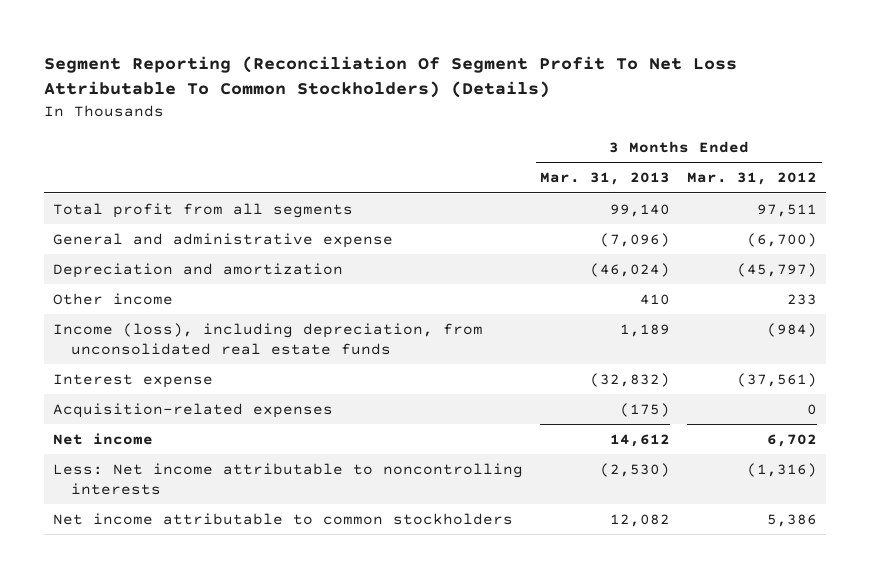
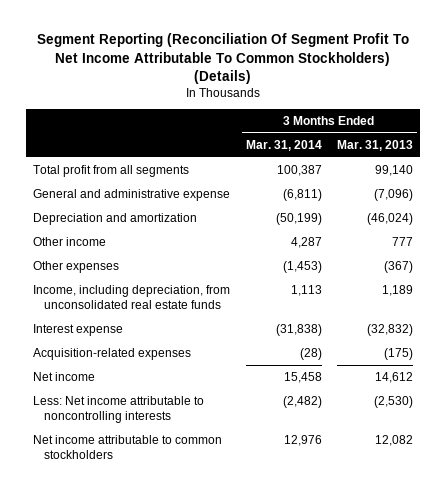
[44,56,738,99] Segment Reporting (Reconciliation Of Segment Profit To Net Loss Attributable To Common Stockholders) (Details) -> [37,33,410,84] Segment Reporting (Reconciliation Of Segment Profit To Net Income Attributable To Common Stockholders) (Details)
[687,172,818,186] Mar. 31, 2012 -> none
none -> [245,139,322,151] Mar. 31, 2014
[639,293,670,305] 410 -> [391,237,413,247] 777
none -> [33,261,120,274] Other expenses
[52,322,483,355] Income (loss), including depreciation, from unconsolidated real estate funds -> [33,285,231,309] Income, including depreciation, from unconsolidated real estate funds

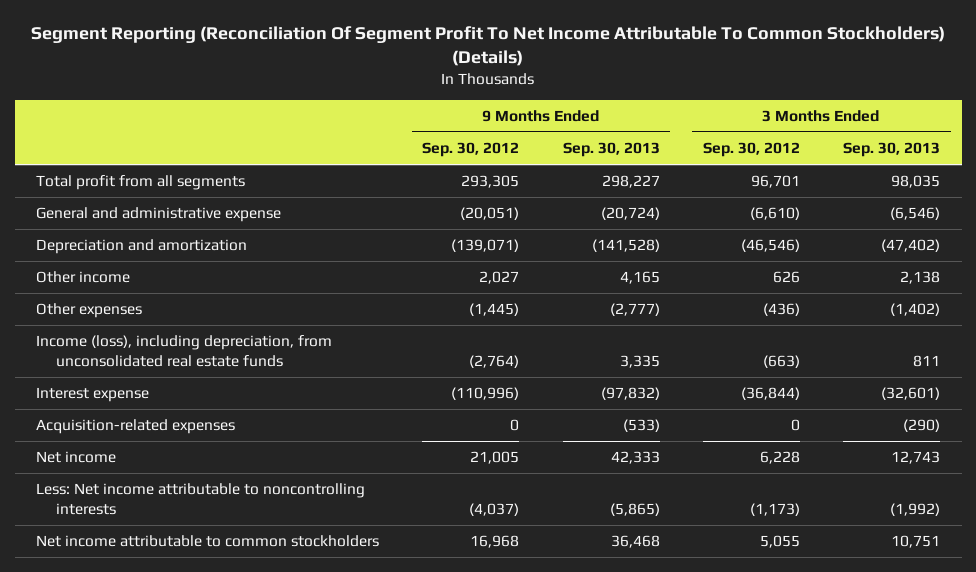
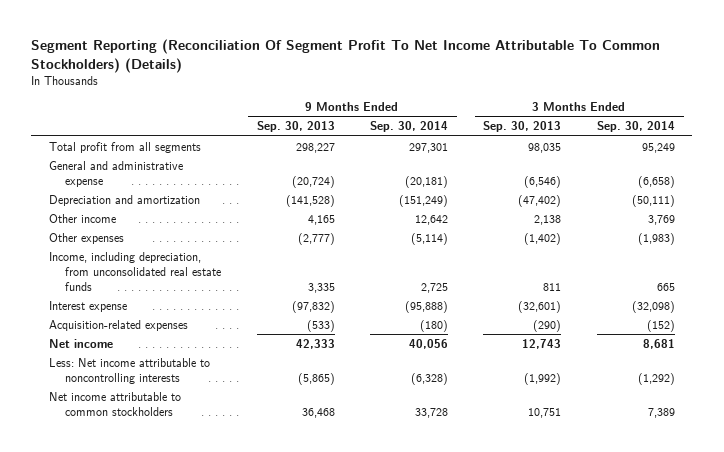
[422,141,520,157] Sep. 30, 2012 -> none
[702,141,800,157] Sep. 30, 2012 -> none
none -> [370,121,449,133] Sep. 30, 2014
none -> [596,121,675,133] Sep. 30, 2014
[36,335,333,368] Income (loss), including depreciation, from unconsolidated real estate funds -> [48,251,222,292] Income, including depreciation, from unconsolidated real estate funds

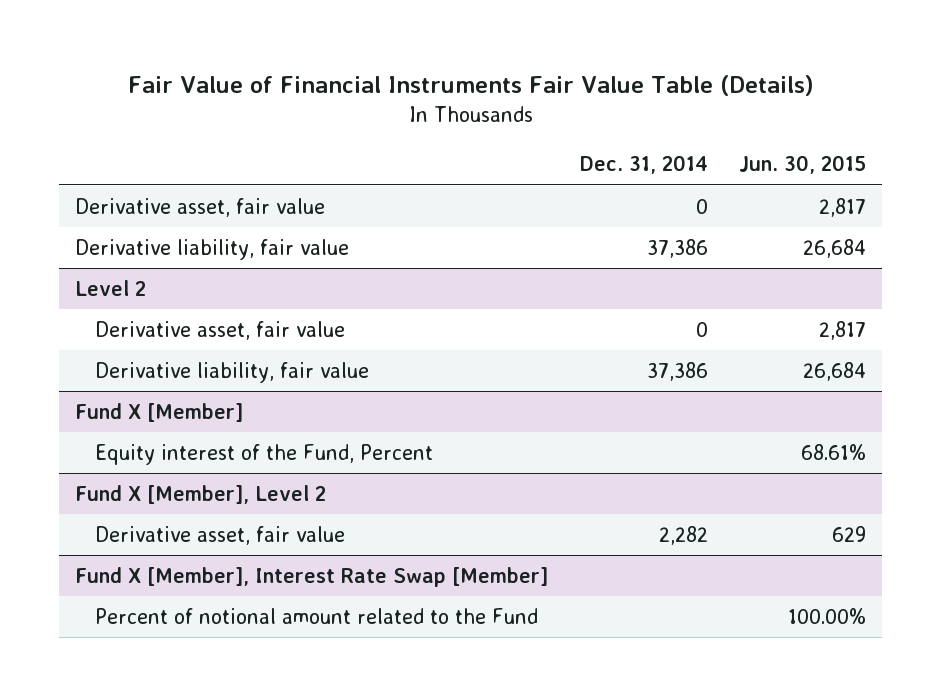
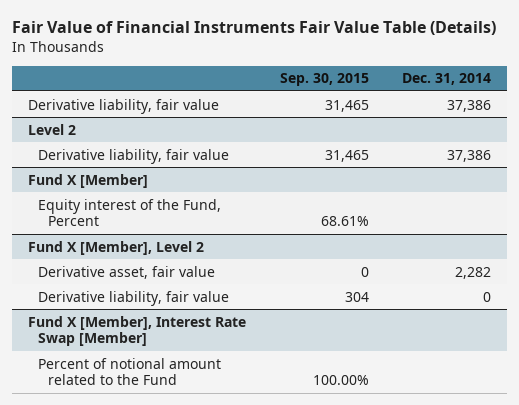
[739,155,867,175] Jun. 30, 2015 -> none
none -> [279,73,369,87] Sep. 30, 2015
[75,198,326,218] Derivative asset, fair value -> none
[94,321,345,341] Derivative asset, fair value -> none
none -> [38,290,230,306] Derivative liability, fair value

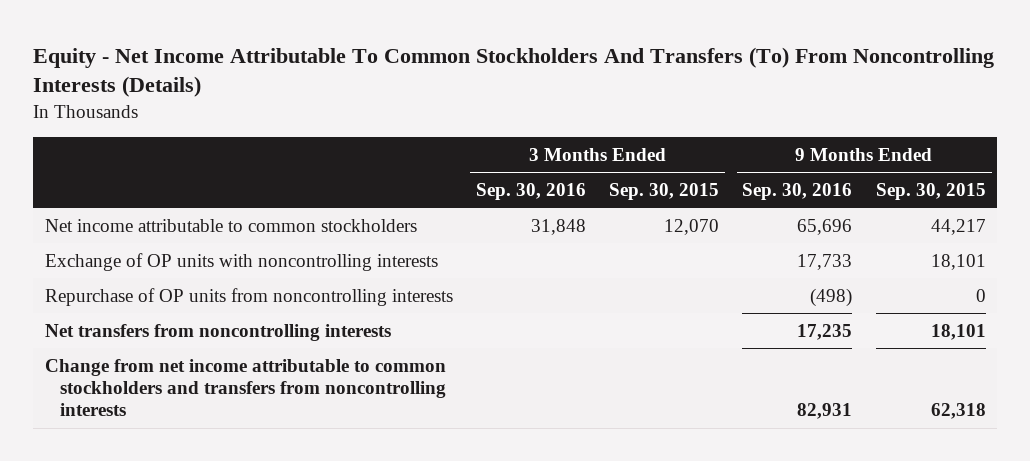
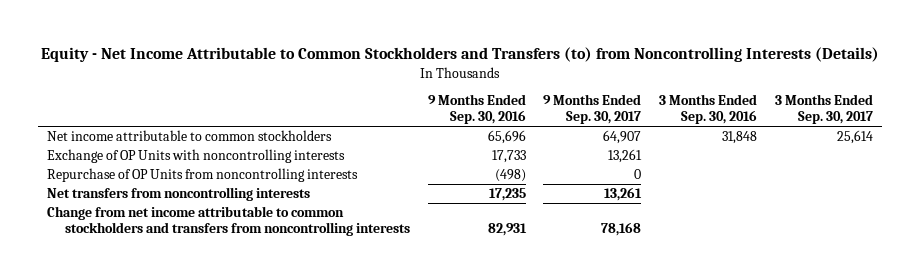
[33,46,995,98] Equity - Net Income Attributable To Common Stockholders And Transfers (To) From Noncontrolling Interests (Details) -> [41,47,880,63] Equity - Net Income Attributable to Common Stockholders and Transfers (to) from Noncontrolling Interests (Details)
[609,182,720,200] Sep. 30, 2015 -> none
[875,182,986,200] Sep. 30, 2015 -> none
none -> [543,94,642,125] 9 Months Ended Sep. 30, 2017
none -> [775,94,874,125] 3 Months Ended Sep. 30, 2017
[44,252,438,271] Exchange of OP units with noncontrolling interests -> [47,149,346,164] Exchange of OP Units with noncontrolling interests
[44,287,453,306] Repurchase of OP units from noncontrolling interests -> [47,168,359,183] Repurchase of OP Units from noncontrolling interests

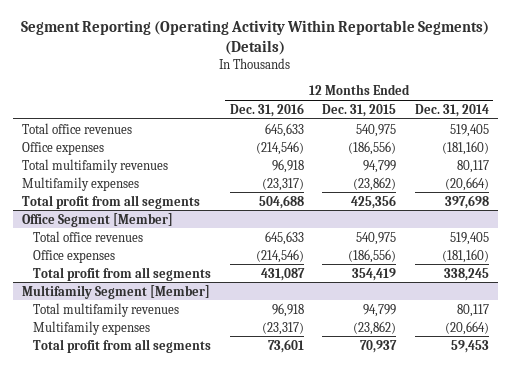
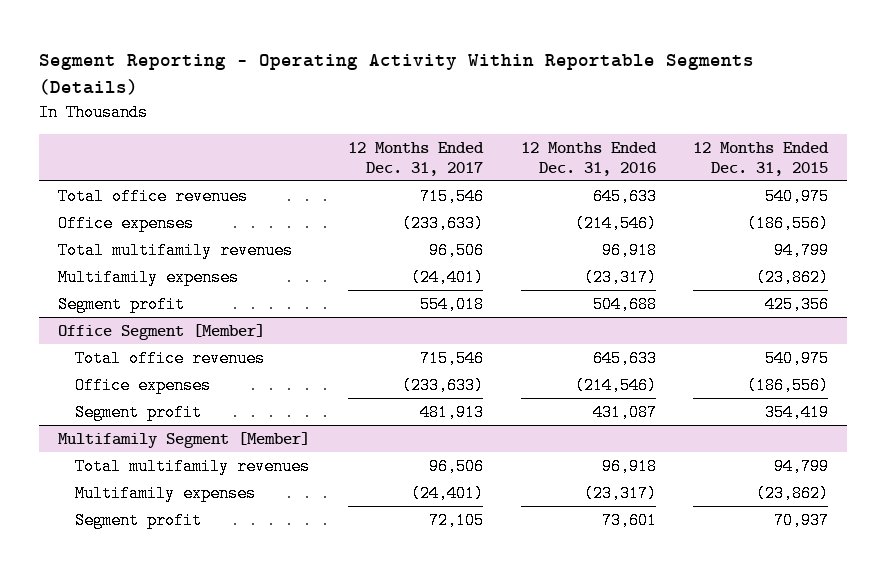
[21,20,490,56] Segment Reporting (Operating Activity Within Reportable Segments) (Details) -> [39,54,755,96] Segment Reporting - Operating Activity Within Reportable Segments (Details)
[414,103,489,117] Dec. 31, 2014 -> none
none -> [347,141,484,176] 12 Months Ended Dec. 31, 2017
[22,194,201,209] Total profit from all segments -> [58,295,186,313] Segment profit
[32,266,211,281] Total profit from all segments -> [75,403,203,421] Segment profit
[32,338,211,353] Total profit from all segments -> [75,511,203,529] Segment profit

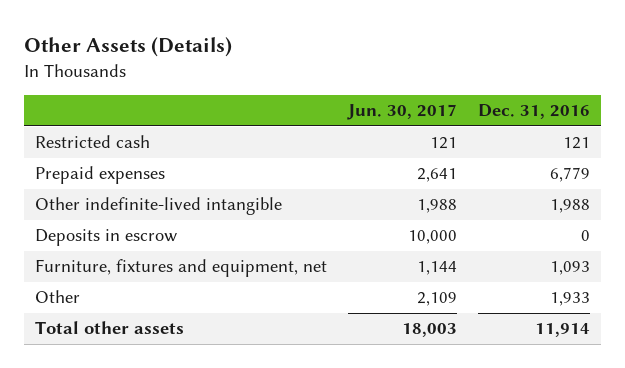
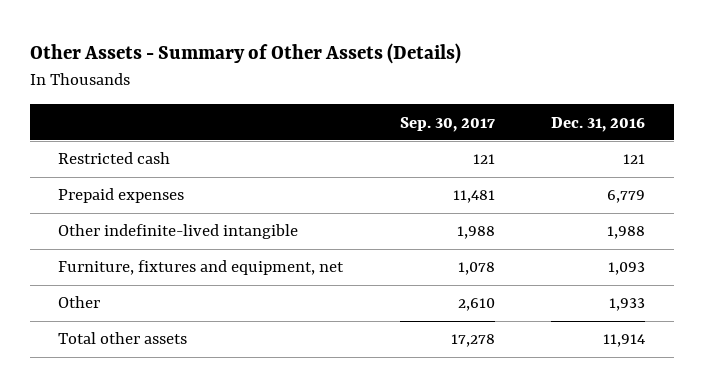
[23,37,232,58] Other Assets (Details) -> [29,43,461,65] Other Assets - Summary of Other Assets (Details)
[346,104,457,121] Jun. 30, 2017 -> none
none -> [399,116,495,132] Sep. 30, 2017
[34,229,177,247] Deposits in escrow -> none

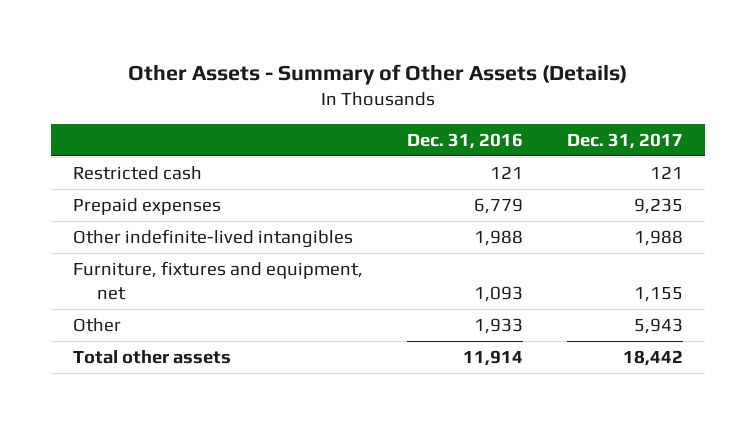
[399,116,495,132] Sep. 30, 2017 -> none
none -> [566,132,683,149] Dec. 31, 2017
[57,224,298,240] Other indefinite-lived intangible -> [73,229,354,249] Other indefinite-lived intangibles

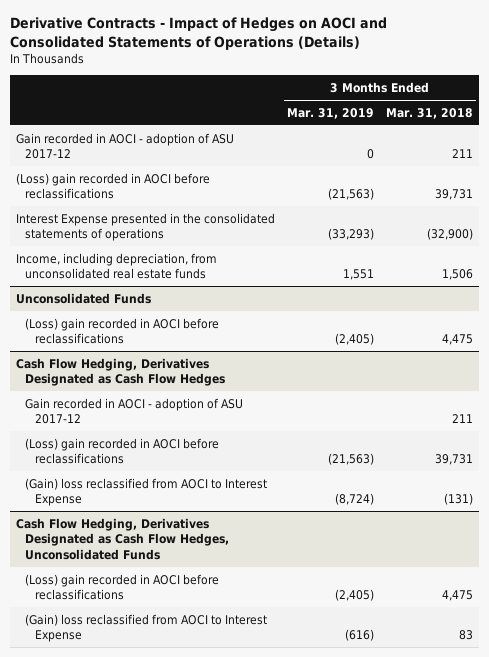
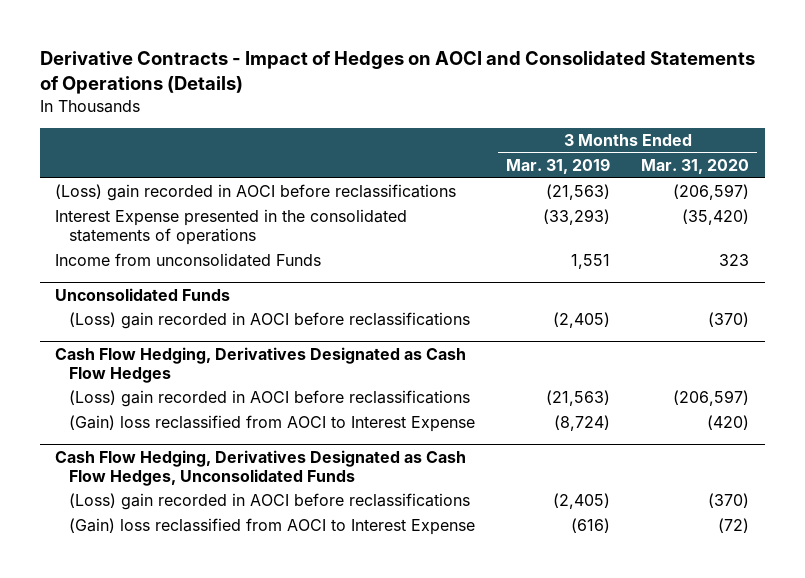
[386,107,474,119] Mar. 31, 2018 -> none
none -> [641,159,750,175] Mar. 31, 2020
[15,132,234,160] Gain recorded in AOCI - adoption of ASU 2017-12 -> none
[15,252,217,280] Income, including depreciation, from unconsolidated real estate funds -> [55,253,322,268] Income from unconsolidated Funds
[25,397,244,425] Gain recorded in AOCI - adoption of ASU 2017-12 -> none

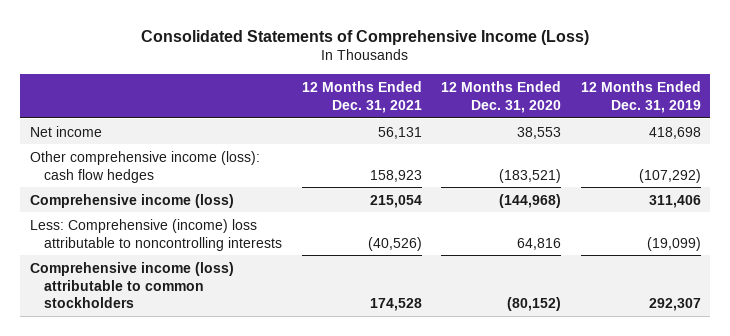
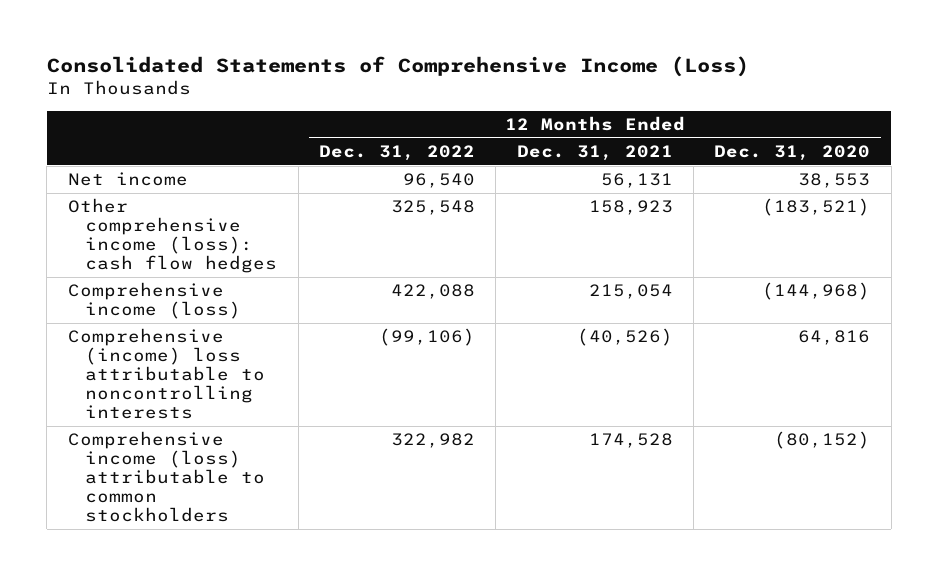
[580,80,701,113] 12 Months Ended Dec. 31, 2019 -> none
none -> [318,145,475,162] Dec. 31, 2022
[29,218,283,251] Less: Comprehensive (income) loss attributable to noncontrolling interests -> [67,328,266,419] Comprehensive (income) loss attributable to noncontrolling interests

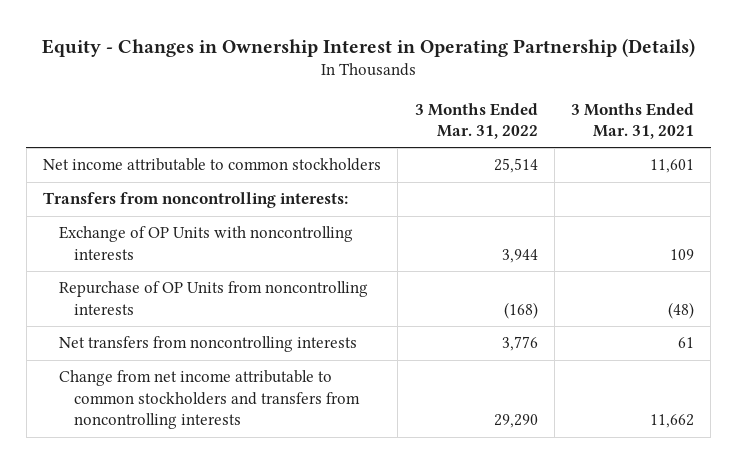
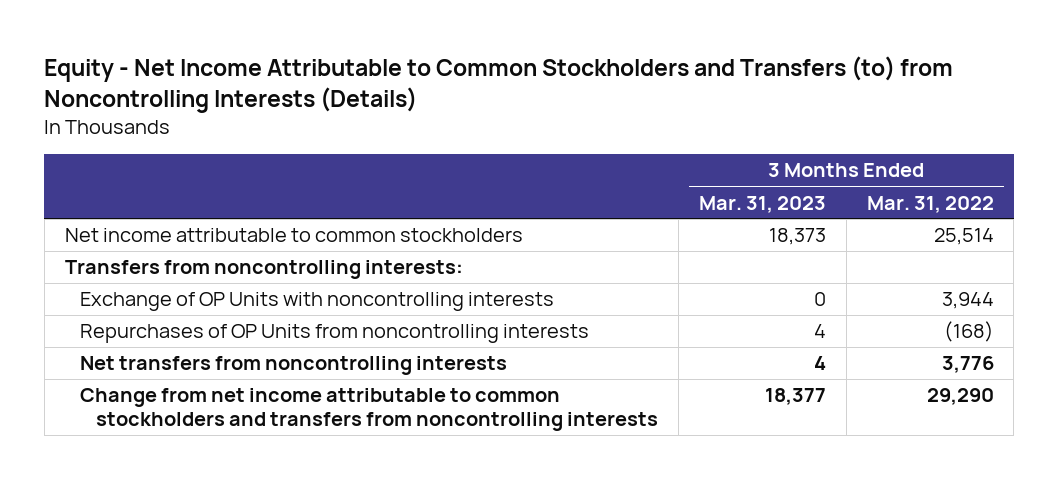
[41,37,695,57] Equity - Changes in Ownership Interest in Operating Partnership (Details) -> [44,55,954,113] Equity - Net Income Attributable to Common Stockholders and Transfers (to) from Noncontrolling Interests (Details)
[571,102,695,139] 3 Months Ended Mar. 31, 2021 -> none
none -> [698,195,826,213] Mar. 31, 2023
[58,281,368,315] Repurchase of OP Units from noncontrolling interests -> [80,324,590,344] Repurchases of OP Units from noncontrolling interests

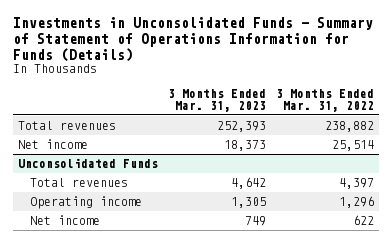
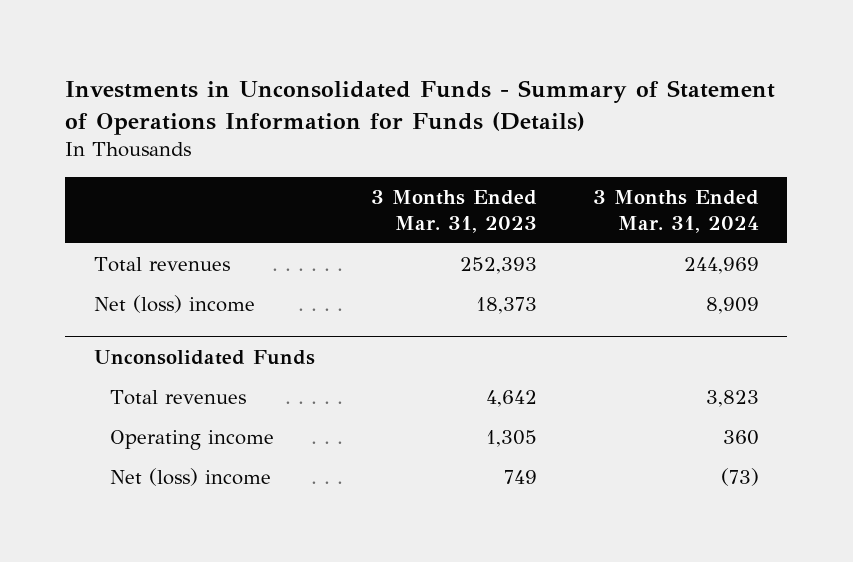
[276,88,375,112] 3 Months Ended Mar. 31, 2022 -> none
none -> [593,190,760,233] 3 Months Ended Mar. 31, 2024
[17,139,88,150] Net income -> [93,295,255,314] Net (loss) income
[29,215,100,226] Net income -> [109,468,271,487] Net (loss) income

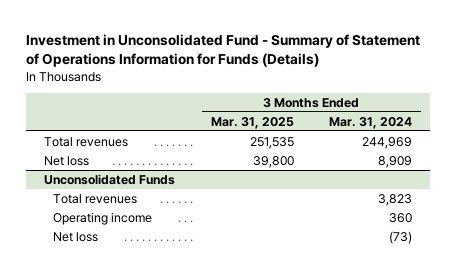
[65,80,776,135] Investments in Unconsolidated Funds - Summary of Statement of Operations Information for Funds (Details) -> [26,34,421,68] Investment in Unconsolidated Fund - Summary of Statement of Operations Information for Funds (Details)
[370,190,537,233] 3 Months Ended Mar. 31, 2023 -> none
none -> [210,116,294,129] Mar. 31, 2025
[93,295,255,314] Net (loss) income -> [43,155,89,166] Net loss
[109,468,271,487] Net (loss) income -> [53,231,99,242] Net loss

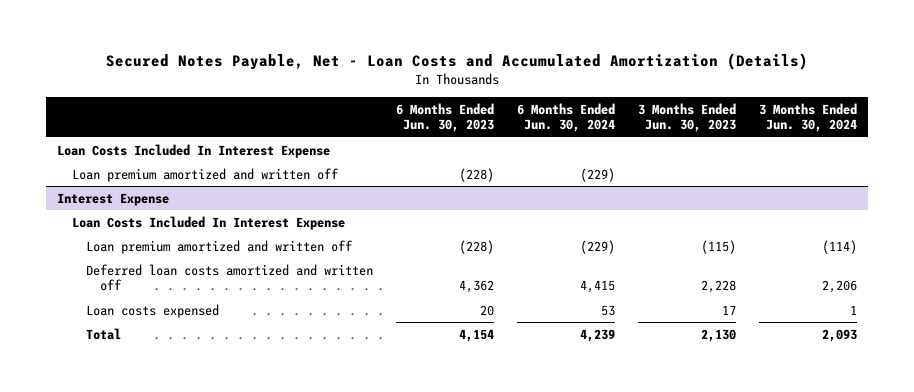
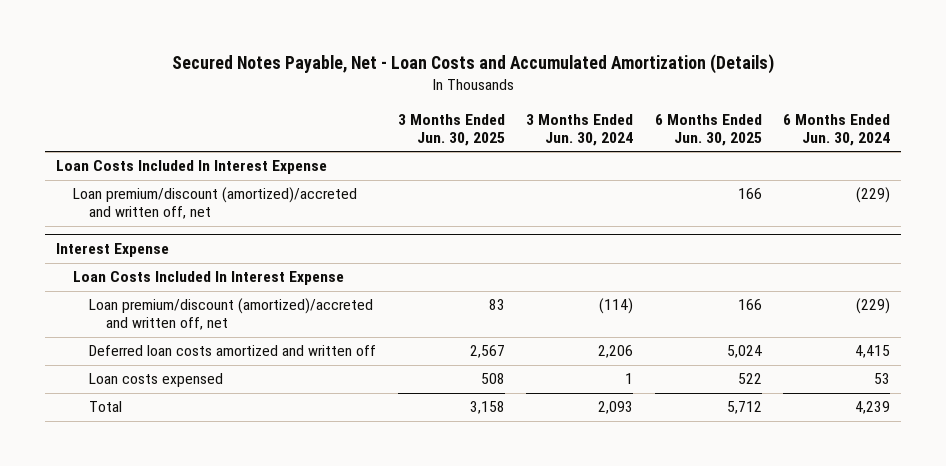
[395,102,494,133] 6 Months Ended Jun. 30, 2023 -> none
[637,102,736,133] 3 Months Ended Jun. 30, 2023 -> none
none -> [397,113,505,146] 3 Months Ended Jun. 30, 2025
none -> [654,113,762,146] 6 Months Ended Jun. 30, 2025
[71,167,339,182] Loan premium amortized and written off -> [72,187,357,220] Loan premium/discount (amortized)/accreted and written off, net
[85,239,353,254] Loan premium amortized and written off -> [89,298,374,331] Loan premium/discount (amortized)/accreted and written off, net

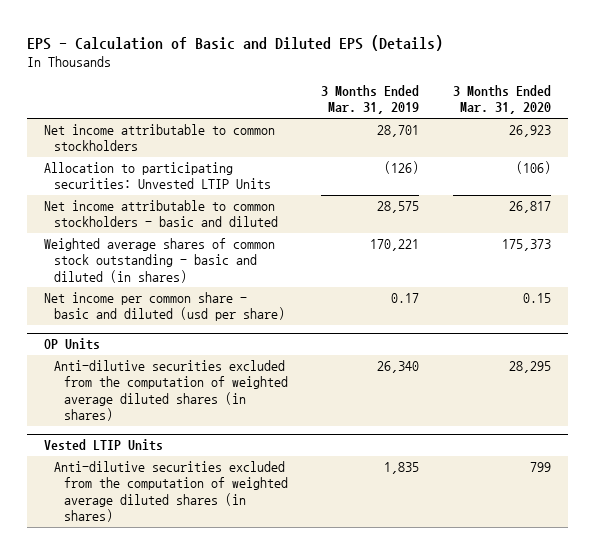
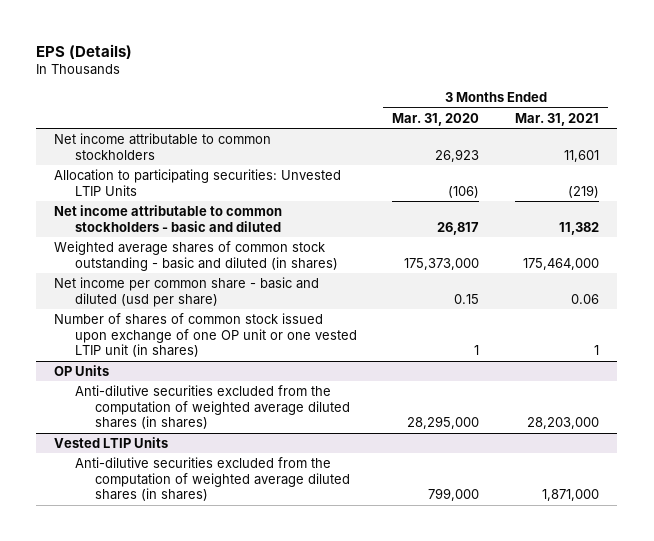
[27,35,444,52] EPS - Calculation of Basic and Diluted EPS (Details) -> [36,43,133,59] EPS (Details)
[321,85,420,115] 3 Months Ended Mar. 31, 2019 -> none
none -> [515,112,600,126] Mar. 31, 2021
[501,239,551,252] 175,373 -> [404,257,480,270] 175,373,000
none -> [54,312,357,358] Number of shares of common stock issued upon exchange of one OP unit or one vested LTIP unit (in shares)
[508,361,551,374] 28,295 -> [407,416,480,430] 28,295,000
[529,462,551,473] 799 -> [428,488,480,502] 799,000

